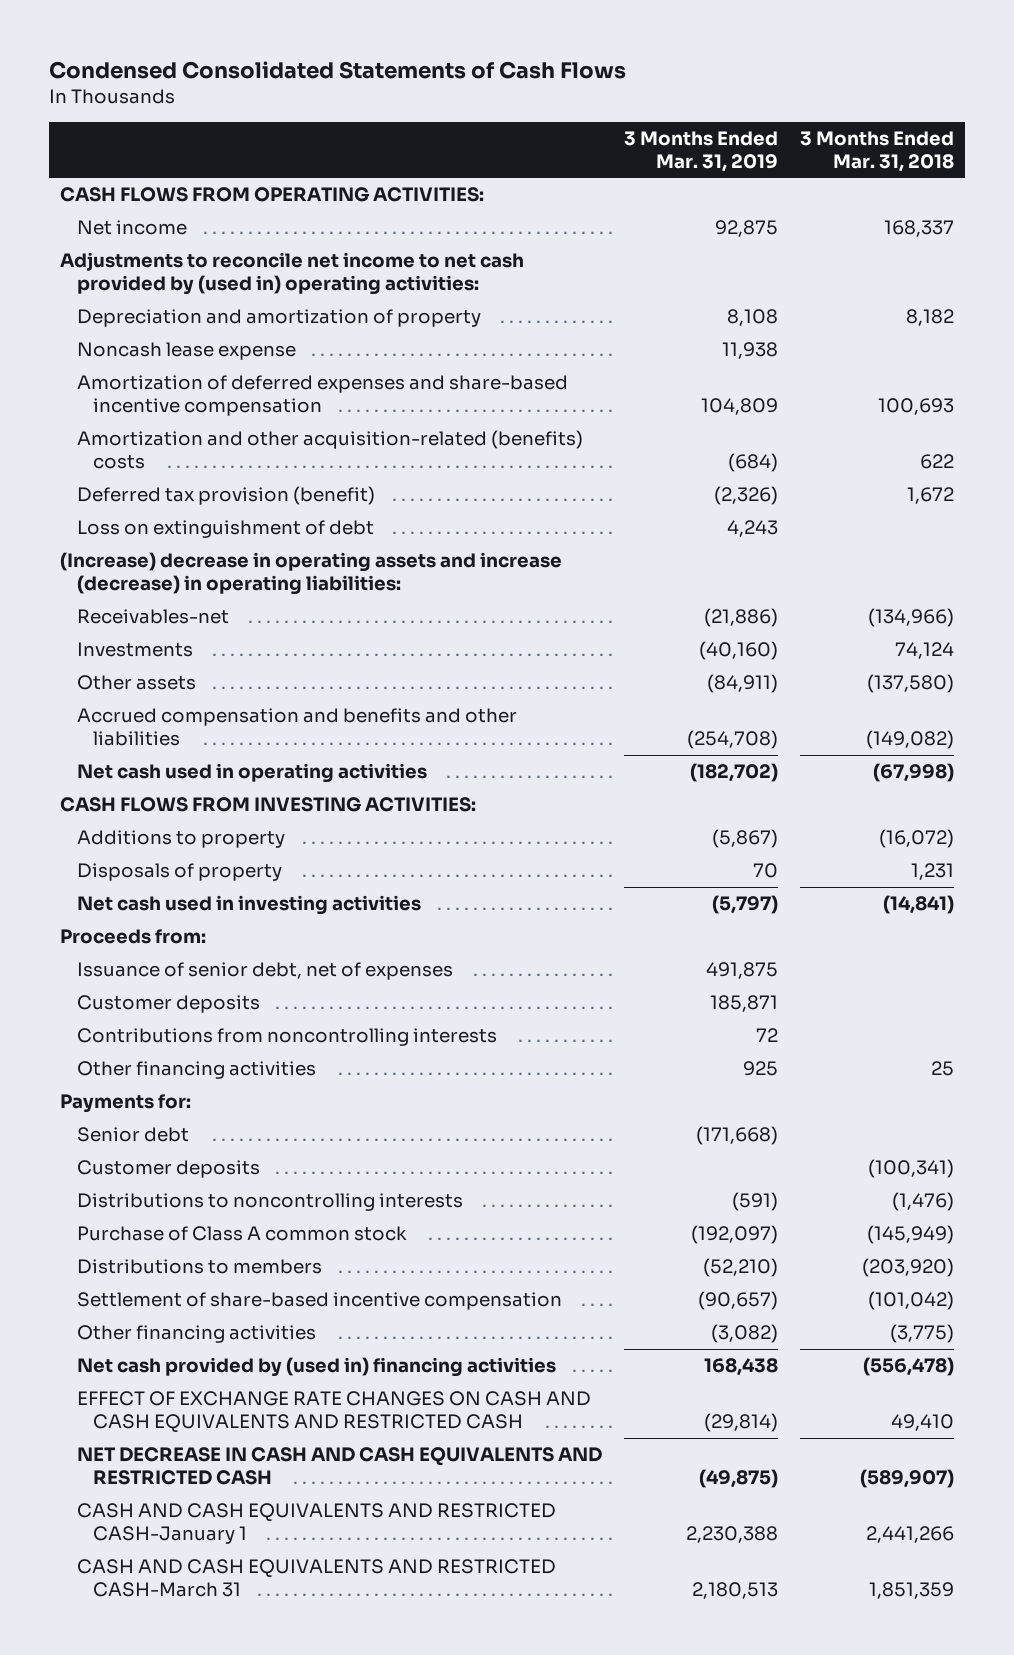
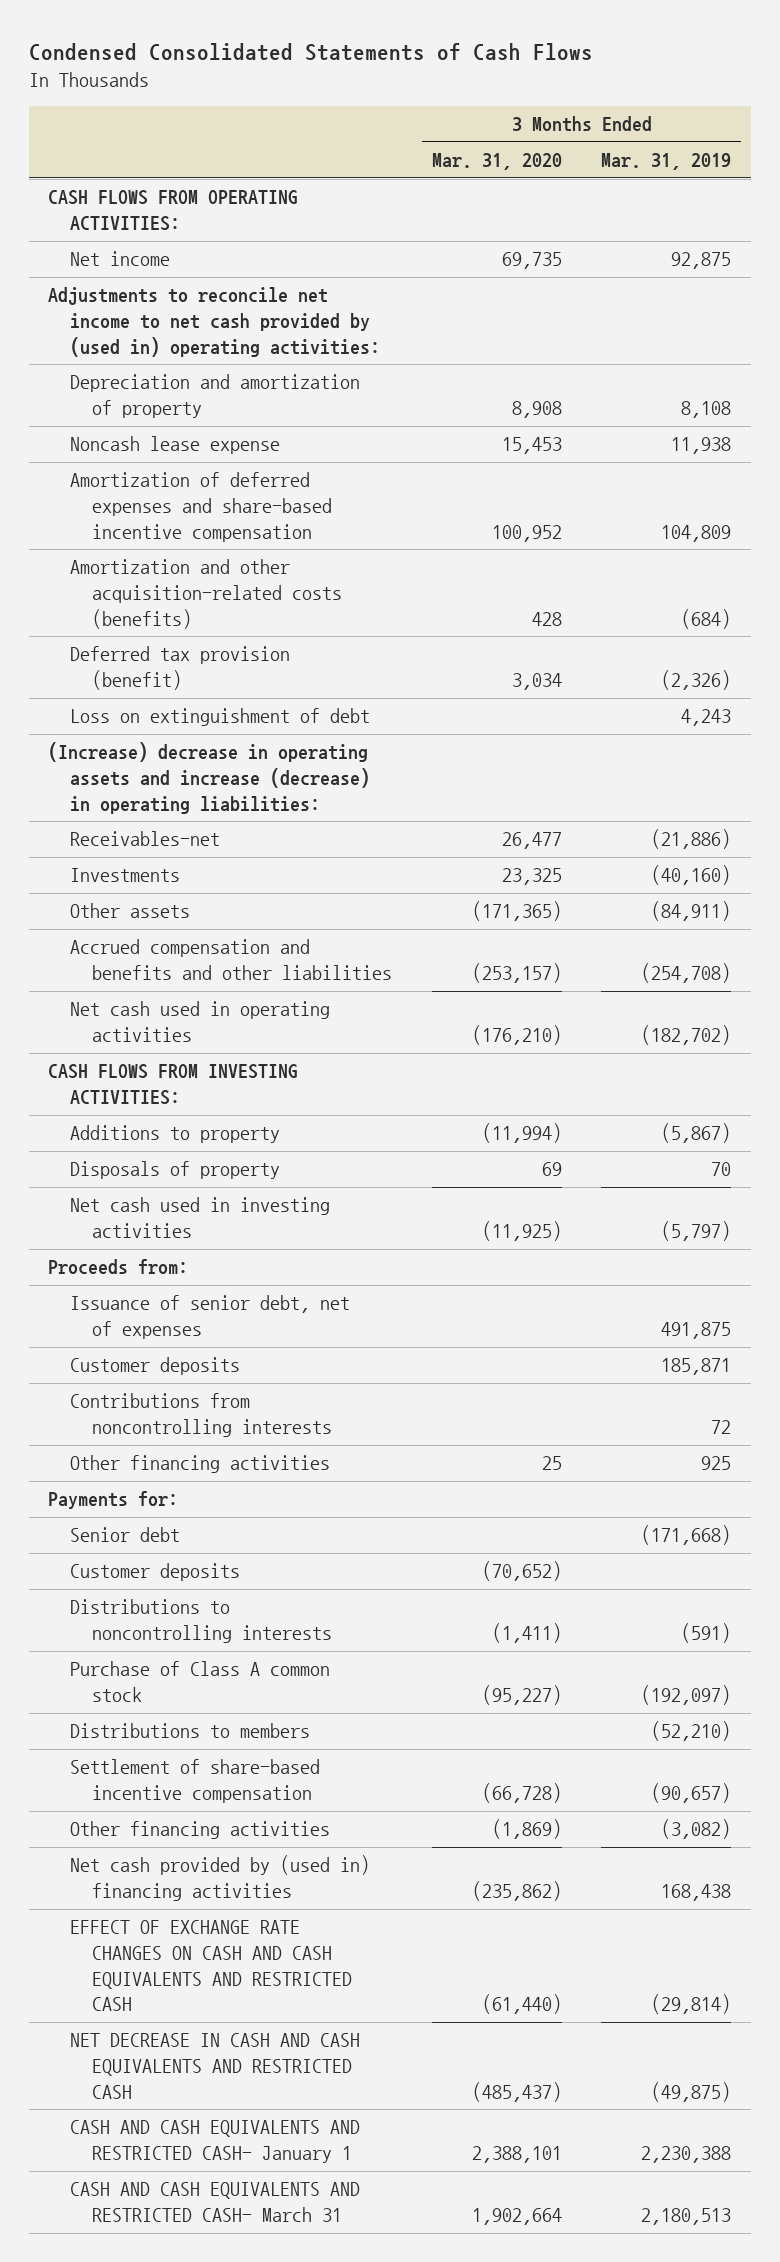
[800,130,955,172] 3 Months Ended Mar. 31, 2018 -> none
none -> [431,153,562,171] Mar. 31, 2020
[76,430,583,470] Amortization and other acquisition-related (benefits) costs -> [70,559,343,629] Amortization and other acquisition-related costs (benefits)
[76,1503,556,1545] CASH AND CASH EQUIVALENTS AND RESTRICTED CASH-January 1 -> [70,2120,361,2163] CASH AND CASH EQUIVALENTS AND RESTRICTED CASH- January 1
[76,1559,556,1598] CASH AND CASH EQUIVALENTS AND RESTRICTED CASH-March 31 -> [70,2182,361,2222] CASH AND CASH EQUIVALENTS AND RESTRICTED CASH- March 31

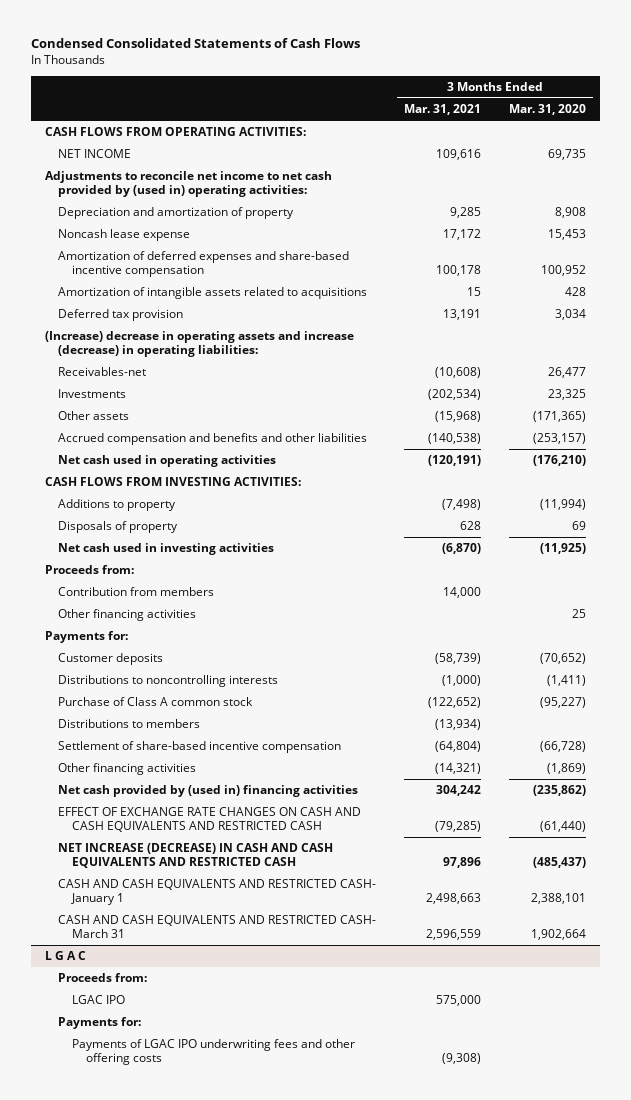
[601,153,732,171] Mar. 31, 2019 -> none
none -> [404,104,482,116] Mar. 31, 2021
[70,251,171,267] Net income -> [58,149,132,159] NET INCOME
[70,708,371,727] Loss on extinguishment of debt -> none
[70,559,343,629] Amortization and other acquisition-related costs (benefits) -> [58,287,368,300] Amortization of intangible assets related to acquisitions
[70,646,291,690] Deferred tax provision (benefit) -> [58,309,184,322] Deferred tax provision
[70,1295,351,1339] Issuance of senior debt, net of expenses -> none
[70,1357,241,1376] Customer deposits -> none
[70,1393,333,1437] Contributions from noncontrolling interests -> none
none -> [58,587,215,597] Contribution from members
[70,1527,181,1543] Senior debt -> none
[70,2033,361,2099] NET DECREASE IN CASH AND CASH EQUIVALENTS AND RESTRICTED CASH -> [58,843,334,869] NET INCREASE (DECREASE) IN CASH AND CASH EQUIVALENTS AND RESTRICTED CASH
none -> [44,951,86,961] L G A C
none -> [58,973,148,983] Proceeds from:
none -> [72,995,126,1005] LGAC IPO
none -> [58,1017,142,1030] Payments for:
none -> [72,1039,356,1066] Payments of LGAC IPO underwriting fees and other offering costs

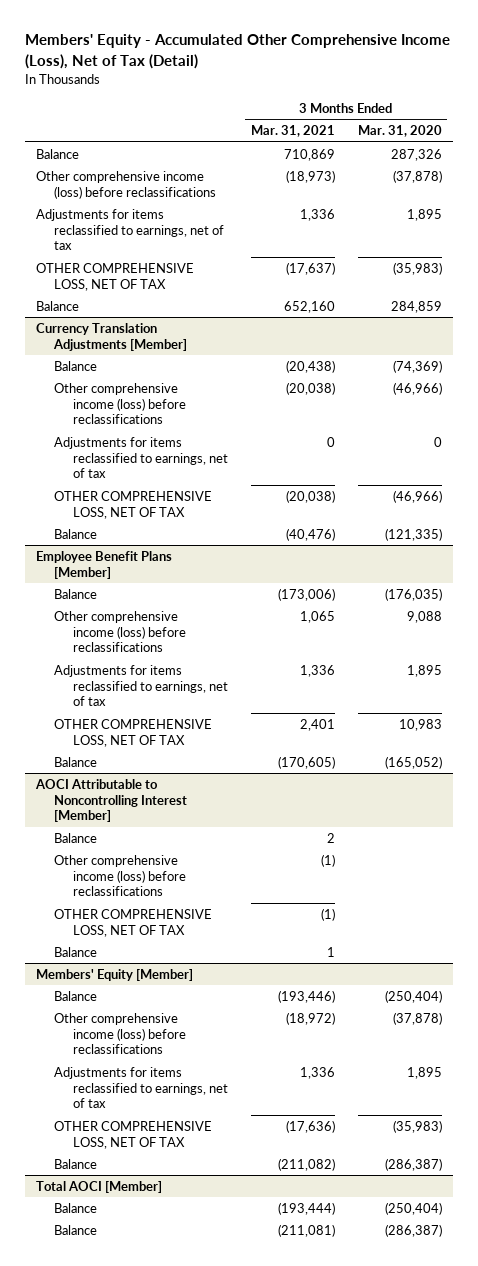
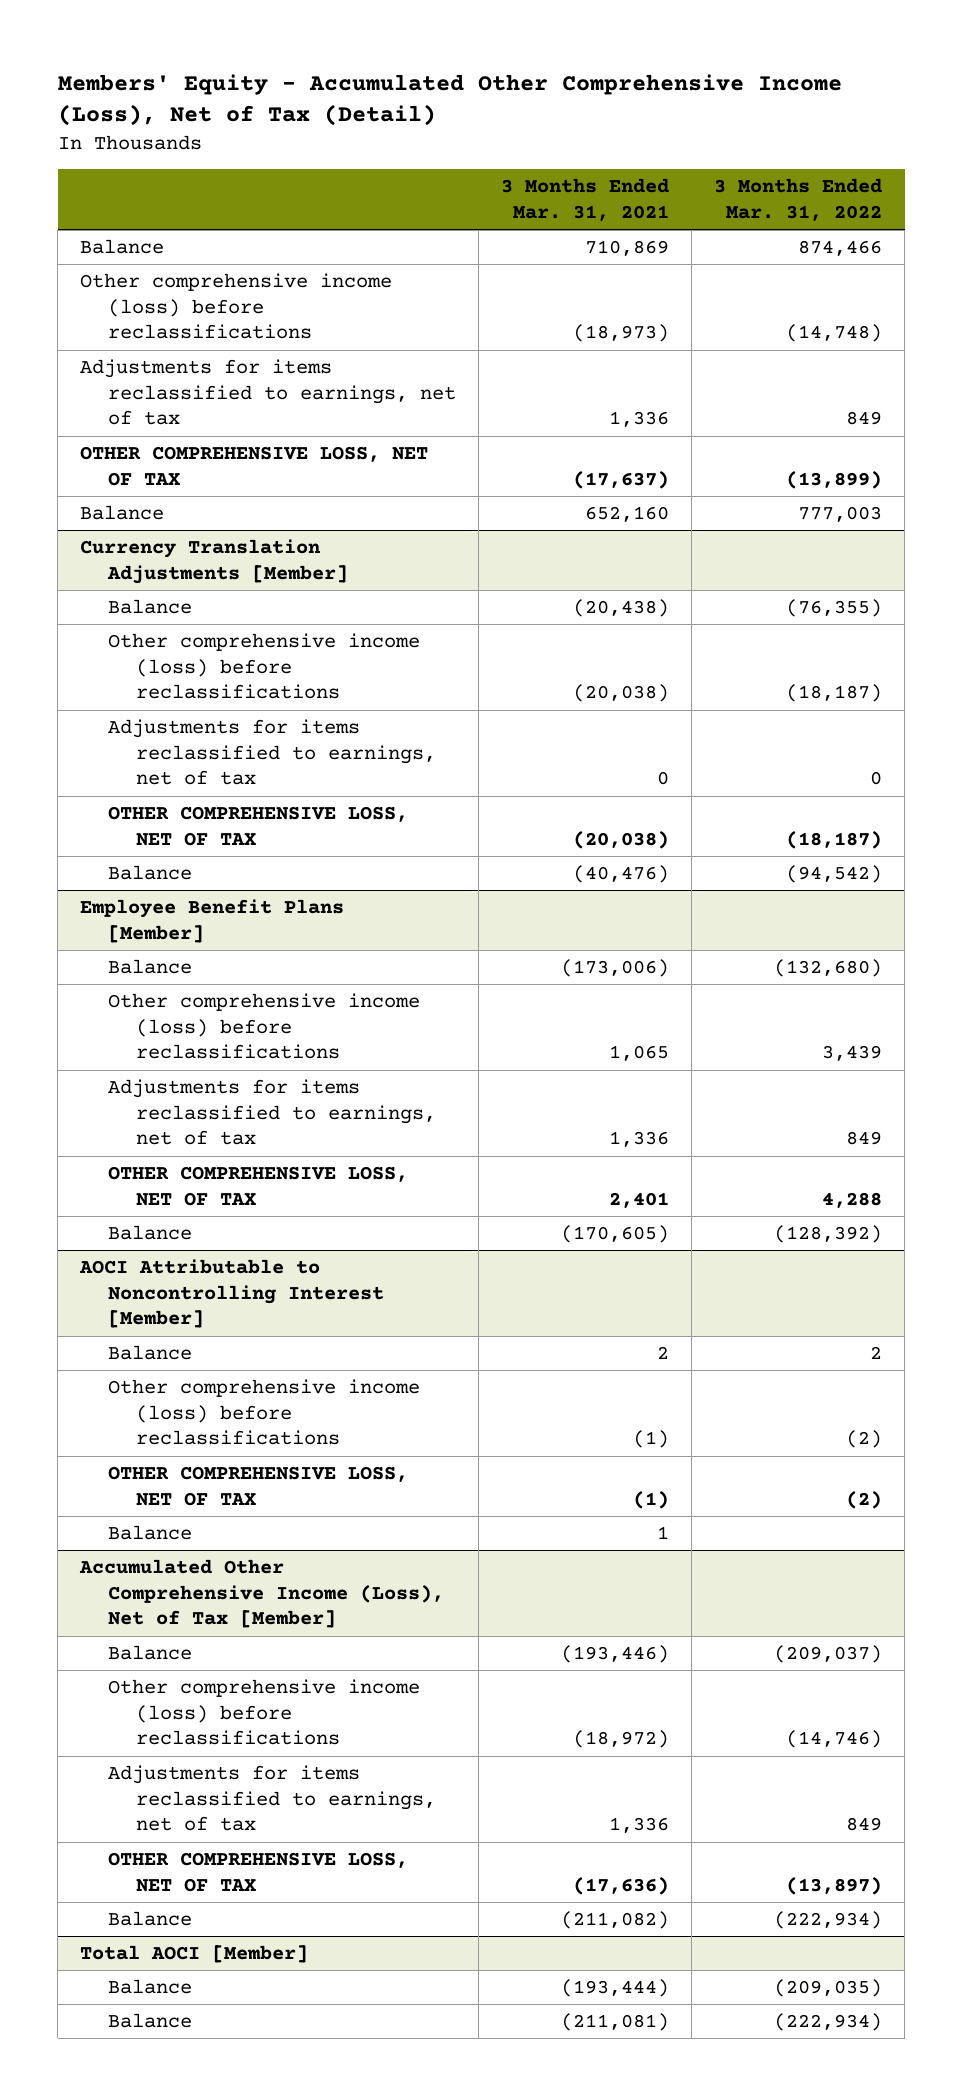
[357,125,442,138] Mar. 31, 2020 -> none
none -> [714,178,883,221] 3 Months Ended Mar. 31, 2022
[36,968,194,981] Members' Equity [Member] -> [79,1558,445,1629] Accumulated Other Comprehensive Income (Loss), Net of Tax [Member]

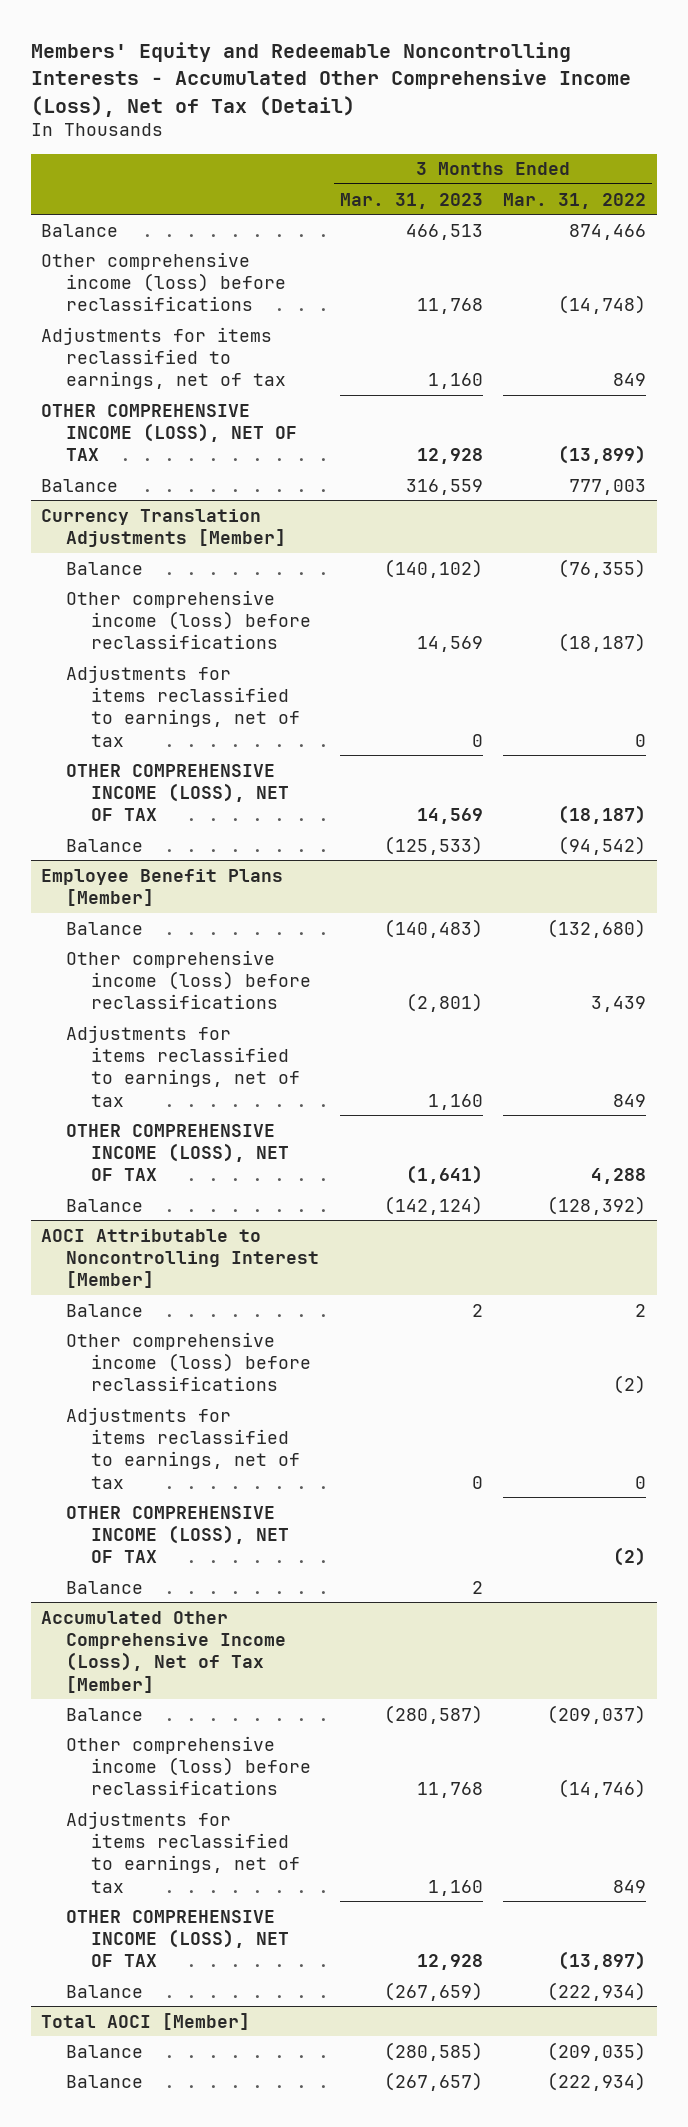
[57,73,842,127] Members' Equity - Accumulated Other Comprehensive Income (Loss), Net of Tax (Detail) -> [31,42,632,117] Members' Equity and Redeemable Noncontrolling Interests - Accumulated Other Comprehensive Income (Loss), Net of Tax (Detail)
[501,178,670,221] 3 Months Ended Mar. 31, 2021 -> none
none -> [339,192,483,209] Mar. 31, 2023
[80,445,429,486] OTHER COMPREHENSIVE LOSS, NET OF TAX -> [41,403,297,462] OTHER COMPREHENSIVE INCOME (LOSS), NET OF TAX
[108,805,409,846] OTHER COMPREHENSIVE LOSS, NET OF TAX -> [65,763,289,822] OTHER COMPREHENSIVE INCOME (LOSS), NET OF TAX
[108,1165,409,1206] OTHER COMPREHENSIVE LOSS, NET OF TAX -> [65,1123,289,1182] OTHER COMPREHENSIVE INCOME (LOSS), NET OF TAX
none -> [65,1406,300,1489] Adjustments for items reclassified to earnings, net of tax
[108,1465,409,1506] OTHER COMPREHENSIVE LOSS, NET OF TAX -> [65,1505,289,1564] OTHER COMPREHENSIVE INCOME (LOSS), NET OF TAX
[108,1851,409,1892] OTHER COMPREHENSIVE LOSS, NET OF TAX -> [65,1909,289,1968] OTHER COMPREHENSIVE INCOME (LOSS), NET OF TAX

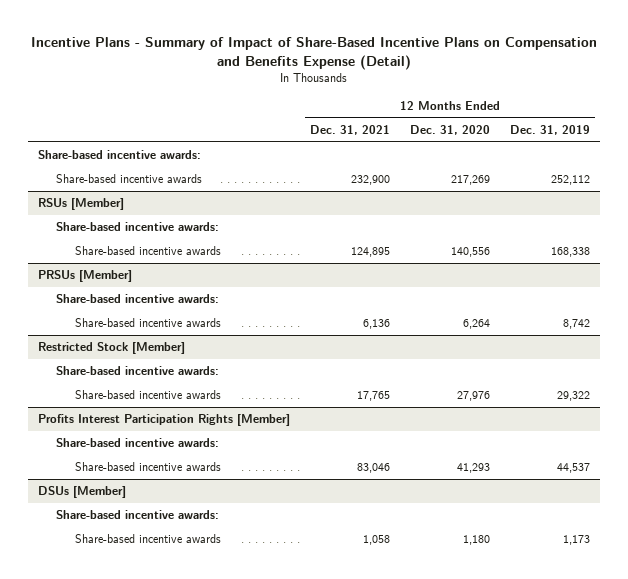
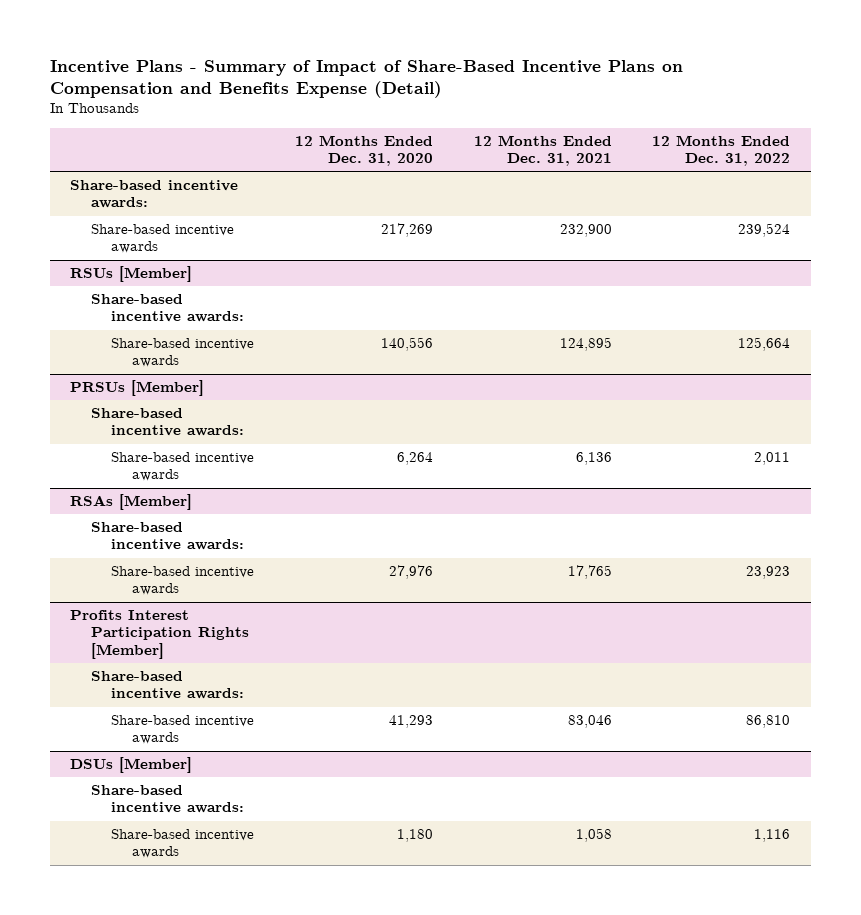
[510,124,591,135] Dec. 31, 2019 -> none
none -> [652,134,791,167] 12 Months Ended Dec. 31, 2022
[37,342,185,355] Restricted Stock [Member] -> [70,494,193,511] RSAs [Member]

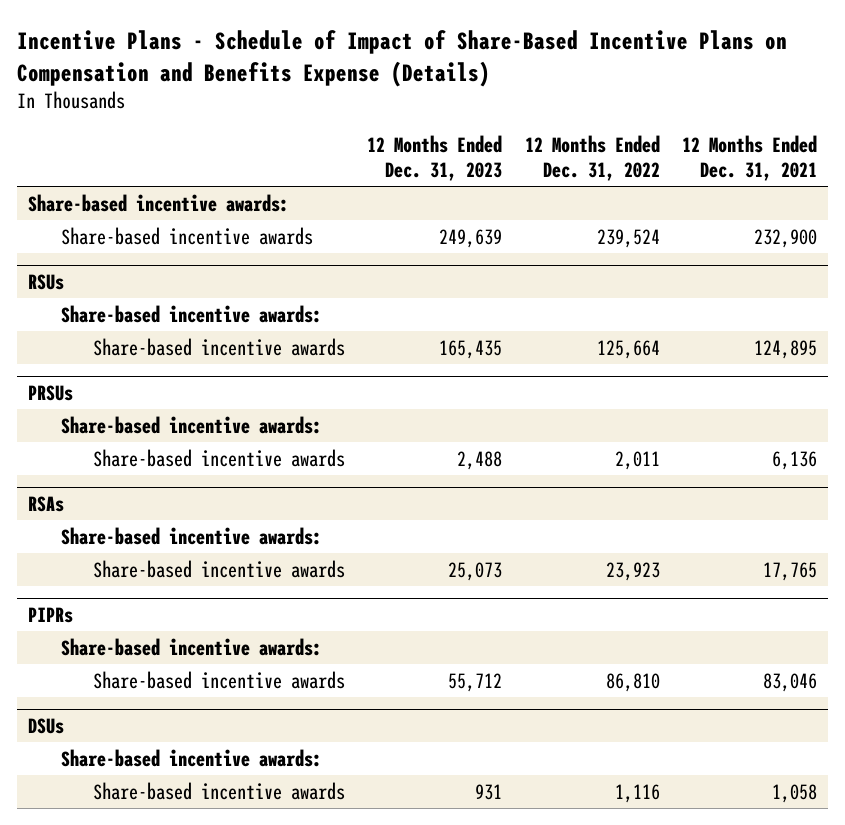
[49,59,683,99] Incentive Plans - Summary of Impact of Share-Based Incentive Plans on Compensation and Benefits Expense (Detail) -> [16,29,787,87] Incentive Plans - Schedule of Impact of Share-Based Incentive Plans on Compensation and Benefits Expense (Details)
[294,134,433,167] 12 Months Ended Dec. 31, 2020 -> none
none -> [367,135,503,181] 12 Months Ended Dec. 31, 2023
[70,266,193,283] RSUs [Member] -> [28,273,65,290] RSUs
[70,380,205,397] PRSUs [Member] -> [28,384,74,401] PRSUs
[70,494,193,511] RSAs [Member] -> [28,495,65,512] RSAs
[70,610,249,659] Profits Interest Participation Rights [Member] -> [28,606,74,623] PIPRs
[70,757,193,774] DSUs [Member] -> [28,717,65,734] DSUs

